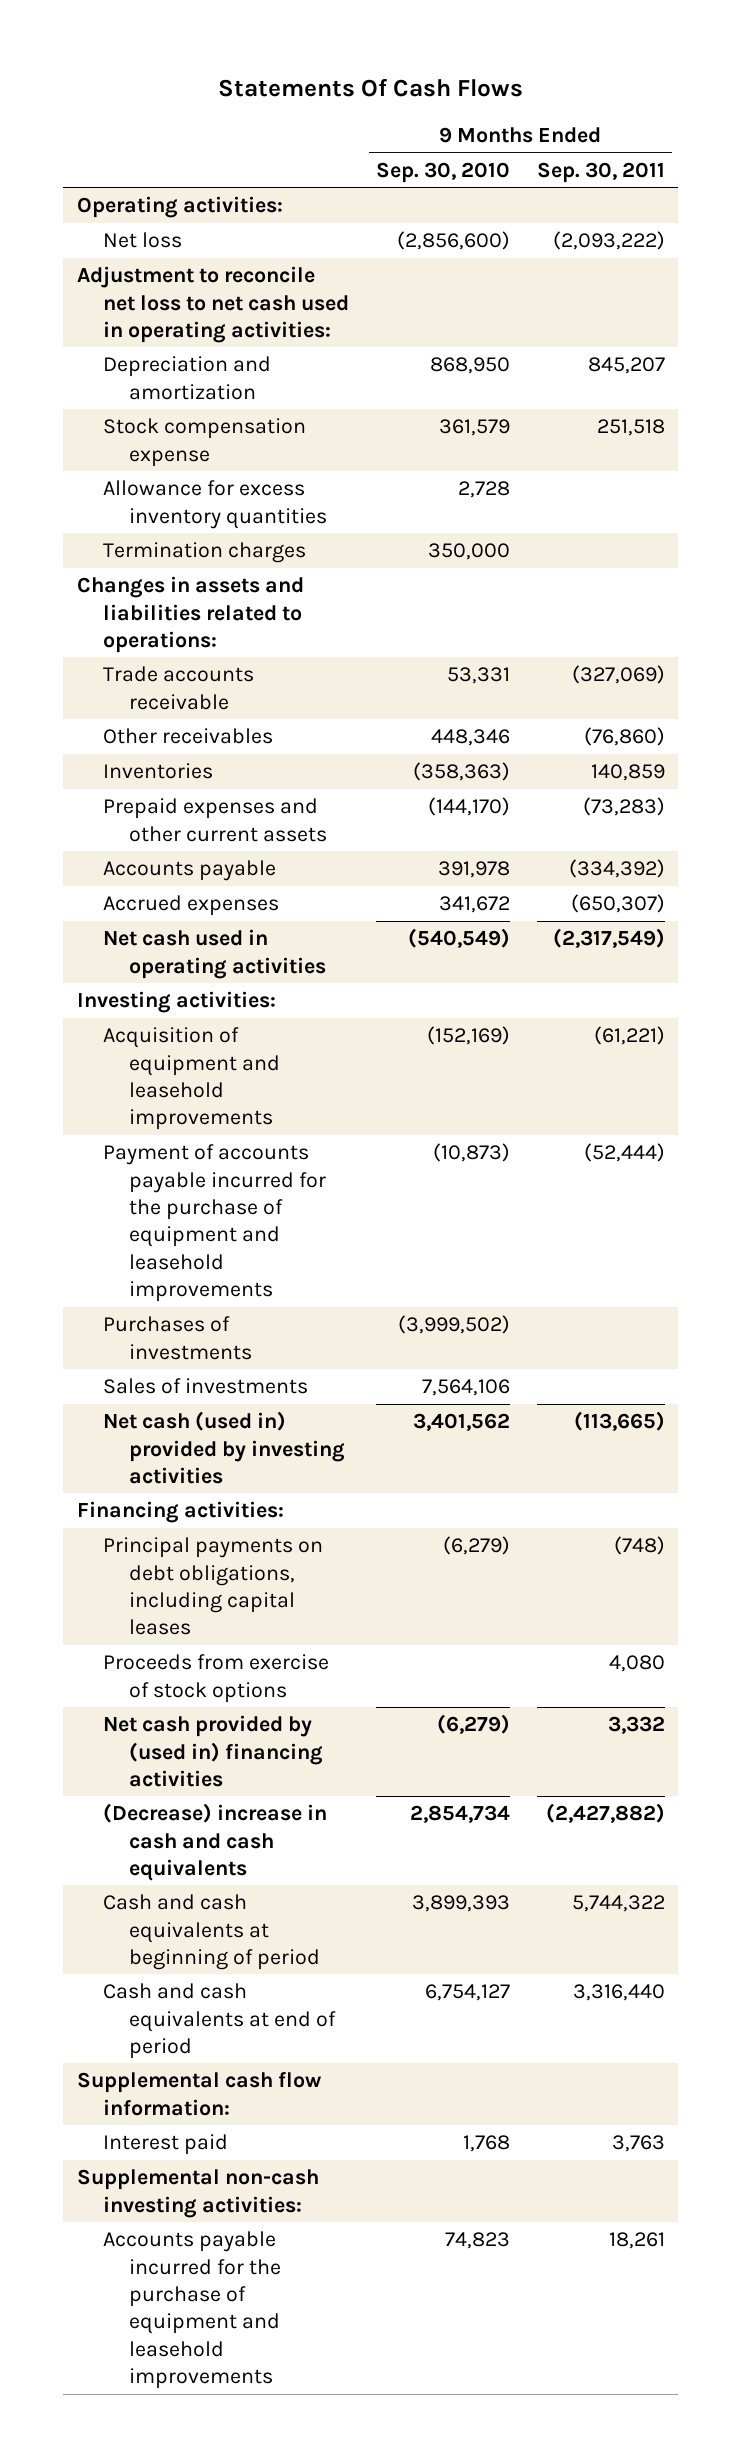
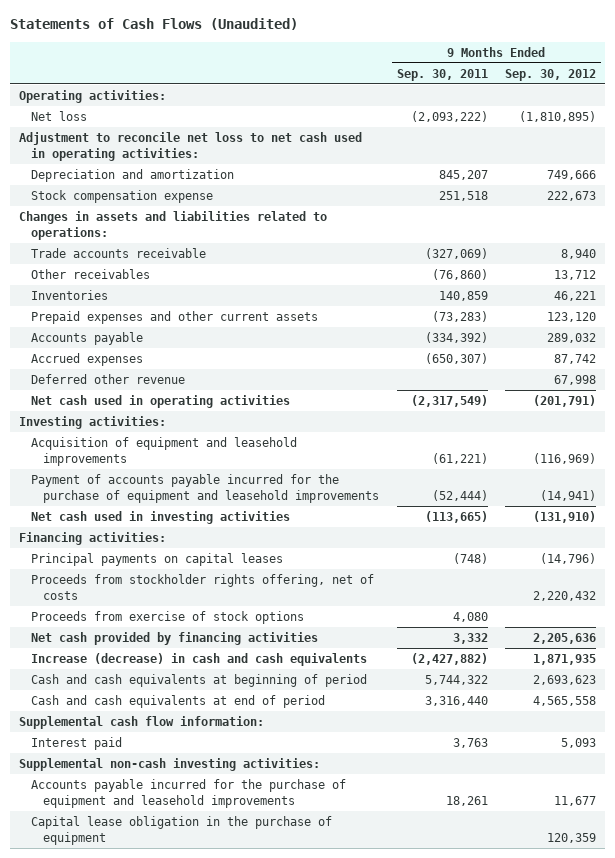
[217,79,523,98] Statements Of Cash Flows -> [10,18,299,31] Statements of Cash Flows (Unaudited)
[375,161,510,183] Sep. 30, 2010 -> none
none -> [505,68,597,81] Sep. 30, 2012
[102,480,327,529] Allowance for excess inventory quantities -> none
[102,542,306,564] Termination charges -> none
none -> [31,373,186,384] Deferred other revenue
[102,1316,252,1360] Purchases of investments -> none
[102,1378,308,1395] Sales of investments -> none
[102,1411,345,1484] Net cash (used in) provided by investing activities -> [31,510,291,524] Net cash used in investing activities
[102,1537,323,1636] Principal payments on debt obligations, including capital leases -> [31,552,284,566] Principal payments on capital leases
none -> [31,573,375,600] Proceeds from stockholder rights offering, net of costs
[102,1715,323,1787] Net cash provided by (used in) financing activities -> [31,631,319,645] Net cash provided by financing activities
[102,1803,327,1881] (Decrease) increase in cash and cash equivalents -> [31,652,368,666] Increase (decrease) in cash and cash equivalents
none -> [31,815,333,845] Capital lease obligation in the purchase of equipment

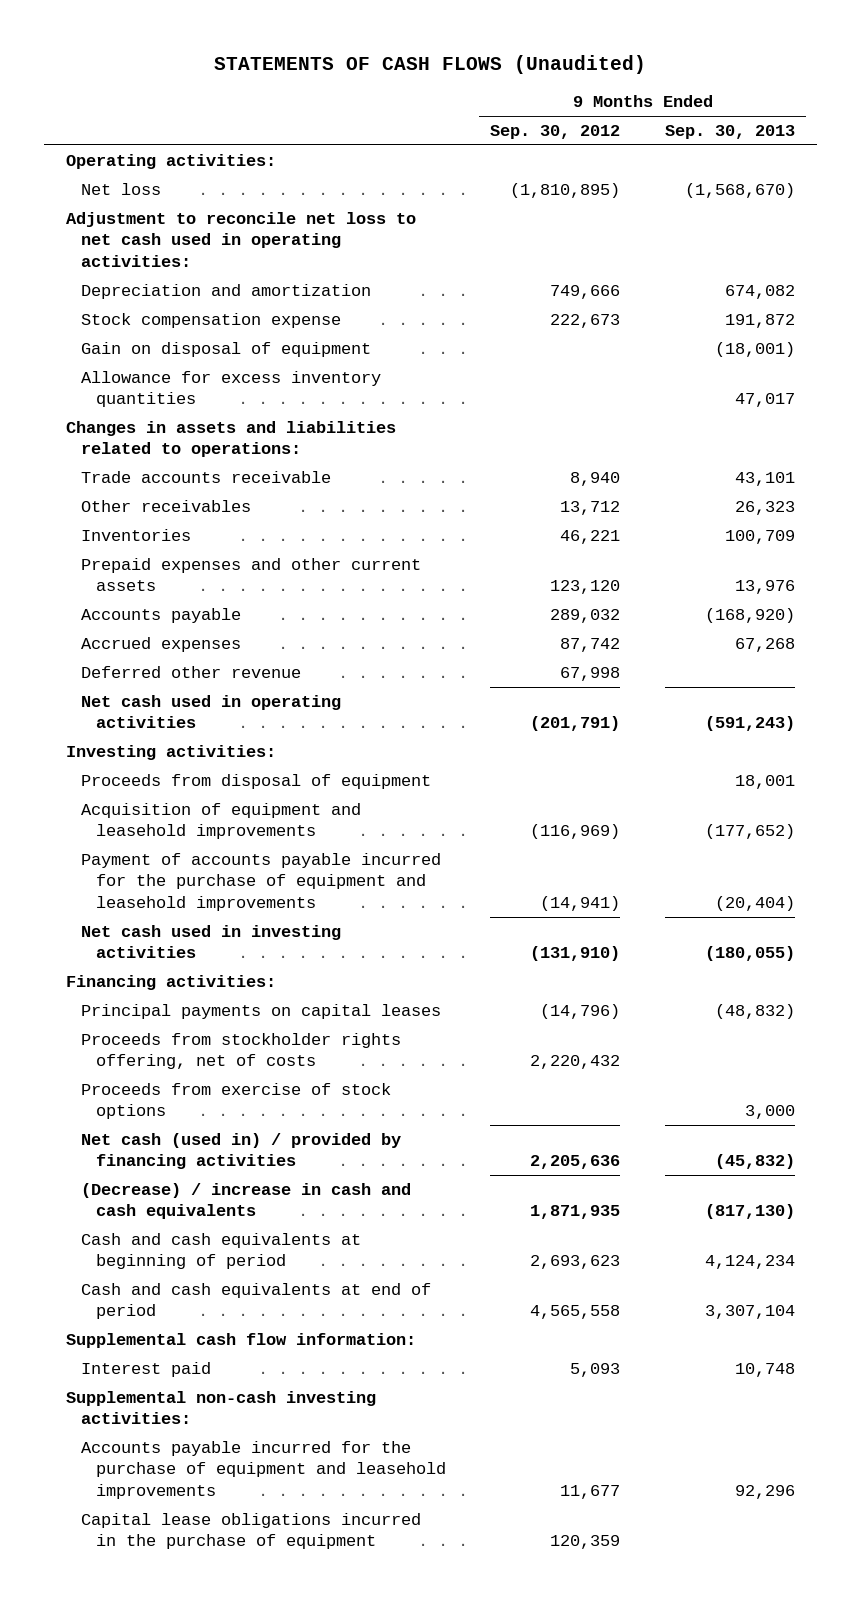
[10,18,299,31] Statements of Cash Flows (Unaudited) -> [214,55,647,75] STATEMENTS OF CASH FLOWS (Unaudited)
[396,68,488,81] Sep. 30, 2011 -> none
none -> [664,124,795,139] Sep. 30, 2013
none -> [81,341,372,357] Gain on disposal of equipment
none -> [81,370,382,408] Allowance for excess inventory quantities
none -> [81,773,432,789] Proceeds from disposal of equipment
[31,631,319,645] Net cash provided by financing activities -> [81,1132,402,1170] Net cash (used in) / provided by financing activities
[31,652,368,666] Increase (decrease) in cash and cash equivalents -> [81,1182,412,1220] (Decrease) / increase in cash and cash equivalents
[31,815,333,845] Capital lease obligation in the purchase of equipment -> [81,1512,422,1550] Capital lease obligations incurred in the purchase of equipment

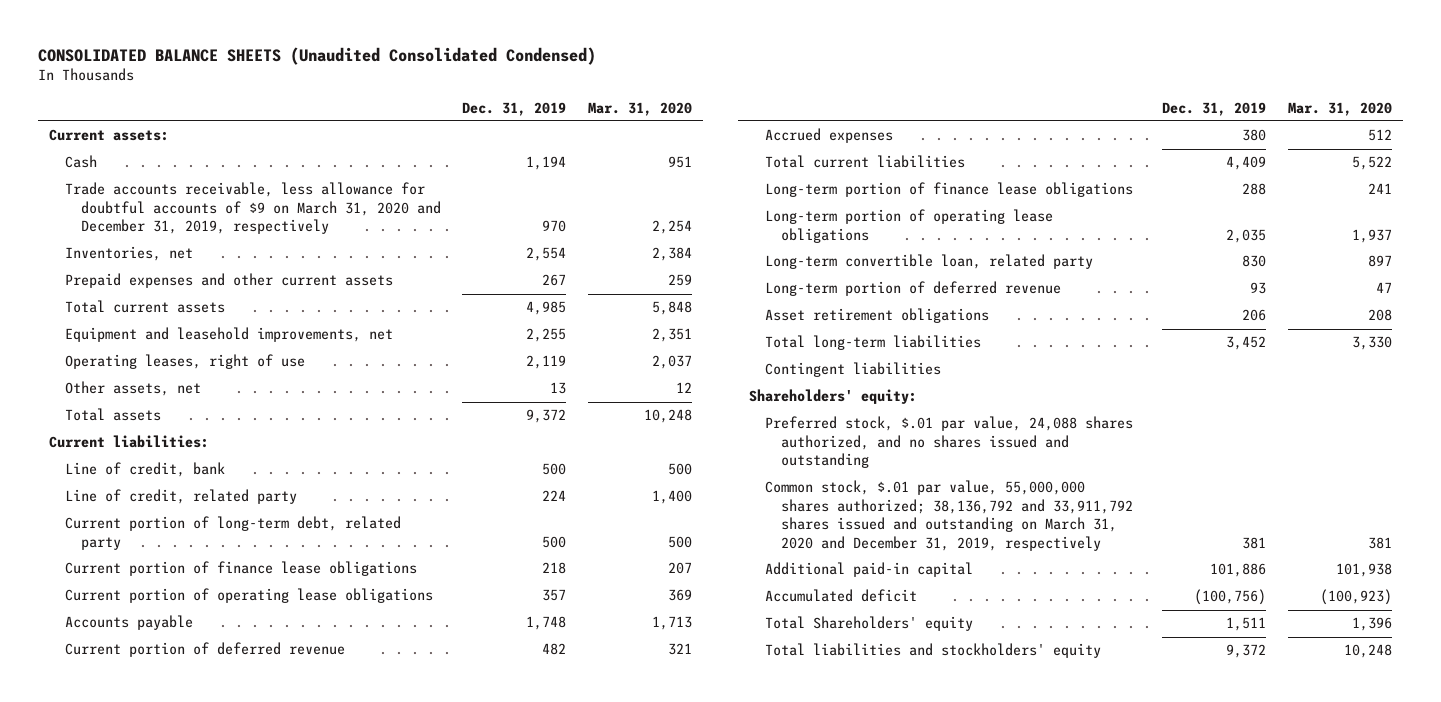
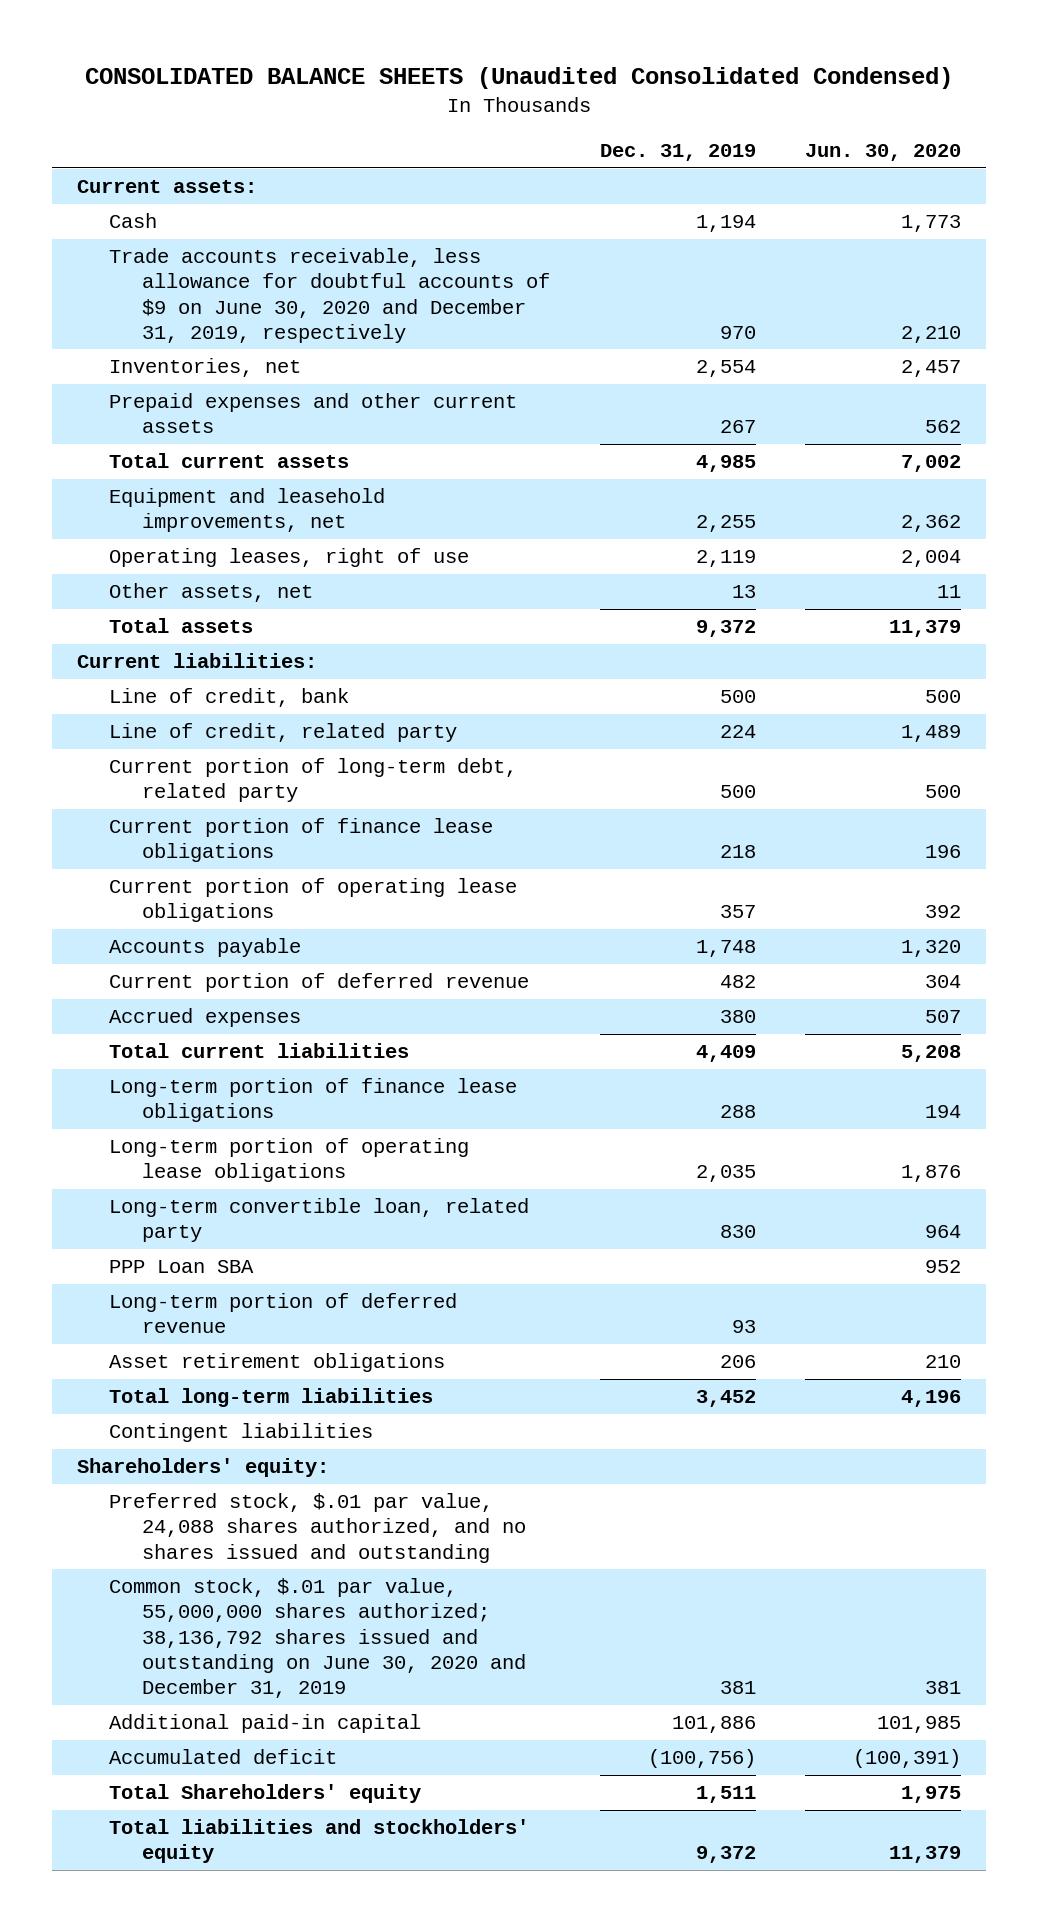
[587,101,692,116] Mar. 31, 2020 -> none
none -> [805,143,962,161] Jun. 30, 2020
[64,182,441,235] Trade accounts receivable, less allowance for doubtful accounts of $9 on March 31, 2020 and December 31, 2019, respectively -> [109,248,551,343] Trade accounts receivable, less allowance for doubtful accounts of $9 on June 30, 2020 and December 31, 2019, respectively
none -> [109,1260,255,1274] PPP Loan SBA
[764,480,1133,552] Common stock, $.01 par value, 55,000,000 shares authorized; 38,136,792 and 33,911,792 shares issued and outstanding on March 31, 2020 and December 31, 2019, respectively -> [109,1578,527,1698] Common stock, $.01 par value, 55,000,000 shares authorized; 38,136,792 shares issued and outstanding on June 30, 2020 and December 31, 2019

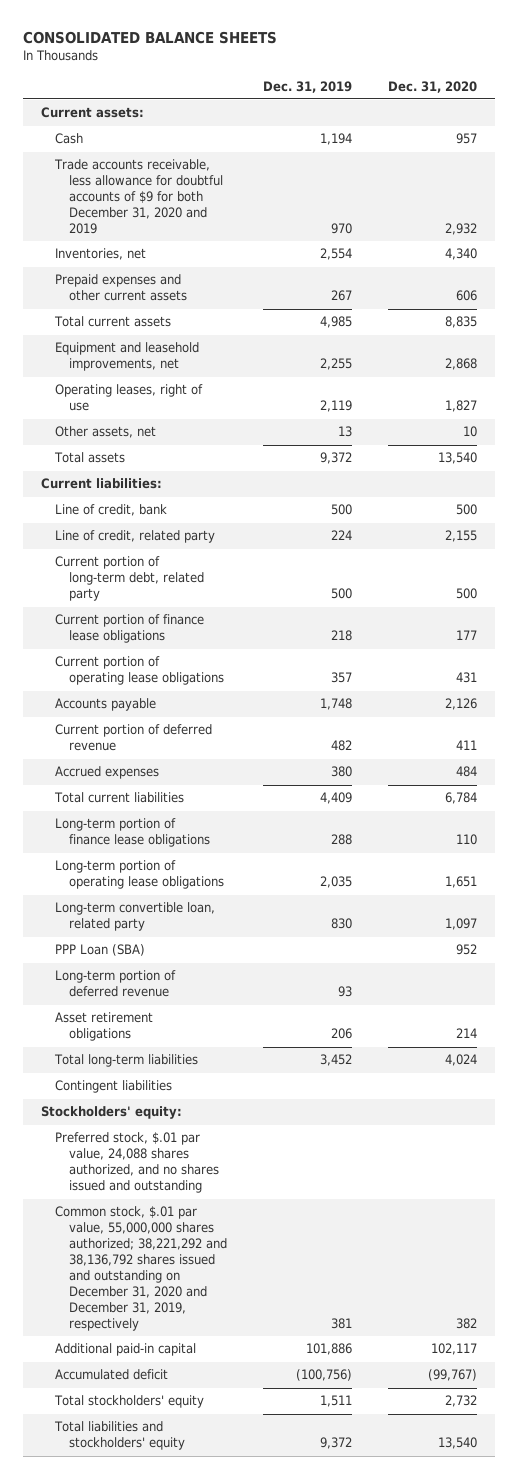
[85,66,954,89] CONSOLIDATED BALANCE SHEETS (Unaudited Consolidated Condensed) -> [22,30,277,44] CONSOLIDATED BALANCE SHEETS
[805,143,962,161] Jun. 30, 2020 -> none
none -> [387,80,477,93] Dec. 31, 2020
[109,248,551,343] Trade accounts receivable, less allowance for doubtful accounts of $9 on June 30, 2020 and December 31, 2019, respectively -> [53,159,223,235] Trade accounts receivable, less allowance for doubtful accounts of $9 for both December 31, 2020 and 2019
[109,1260,255,1274] PPP Loan SBA -> [54,944,145,957] PPP Loan (SBA)
[76,1458,329,1478] Shareholders' equity: -> [40,1106,182,1120] Stockholders' equity:
[109,1578,527,1698] Common stock, $.01 par value, 55,000,000 shares authorized; 38,136,792 shares issued and outstanding on June 30, 2020 and December 31, 2019 -> [54,1206,227,1332] Common stock, $.01 par value, 55,000,000 shares authorized; 38,221,292 and 38,136,792 shares issued and outstanding on December 31, 2020 and December 31, 2019, respectively
[109,1784,422,1804] Total Shareholders' equity -> [53,1395,204,1409] Total stockholders' equity

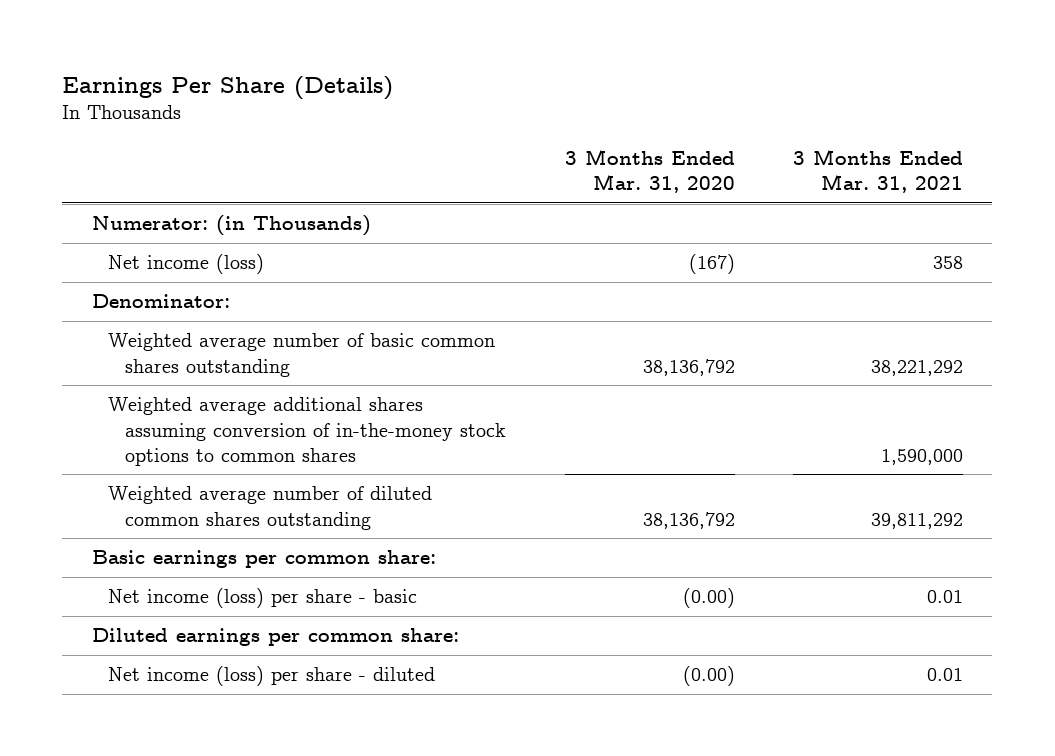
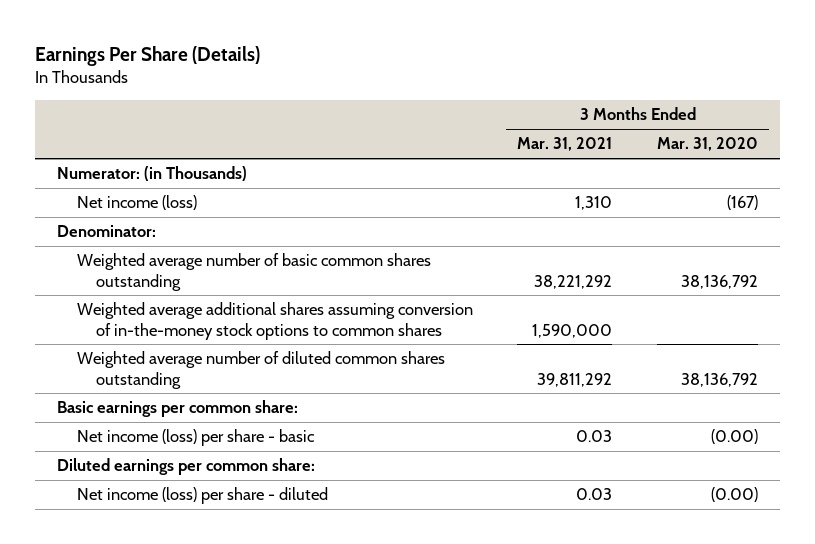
[933,256,964,270] 358 -> [575,196,613,211] 1,310
[927,590,964,604] 0.01 -> [576,430,613,443] 0.03
[927,668,964,682] 0.01 -> [576,488,613,501] 0.03

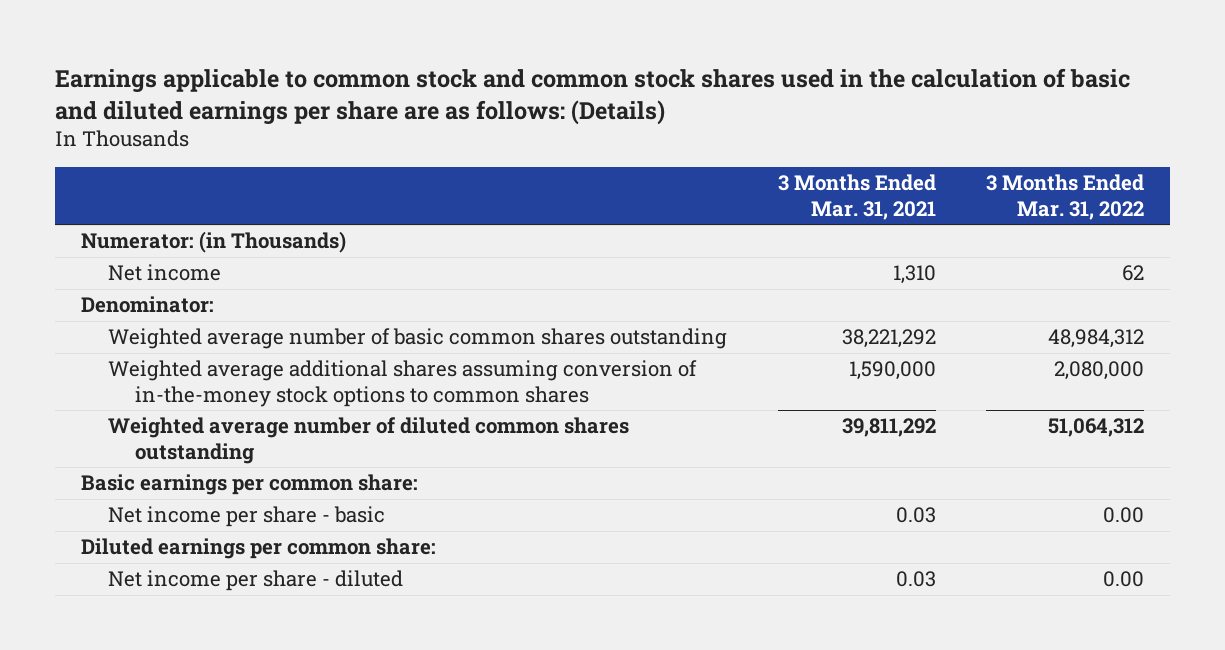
[35,45,261,66] Earnings Per Share (Details) -> [55,67,1131,125] Earnings applicable to common stock and common stock shares used in the calculation of basic and diluted earnings per share are as follows: (Details)
[656,137,758,152] Mar. 31, 2020 -> none
none -> [986,173,1145,220] 3 Months Ended Mar. 31, 2022
[76,195,197,211] Net income (loss) -> [107,264,221,282] Net income
[76,429,315,447] Net income (loss) per share - basic -> [107,506,385,528] Net income per share - basic
[76,487,328,505] Net income (loss) per share - diluted -> [107,570,403,592] Net income per share - diluted

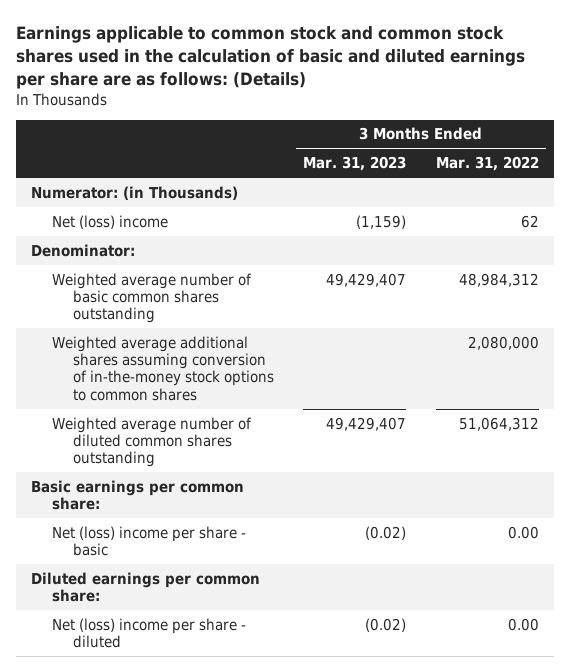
[777,173,936,220] 3 Months Ended Mar. 31, 2021 -> none
none -> [303,156,407,172] Mar. 31, 2023
[107,264,221,282] Net income -> [51,214,168,229] Net (loss) income
[107,506,385,528] Net income per share - basic -> [51,525,246,557] Net (loss) income per share - basic
[107,570,403,592] Net income per share - diluted -> [51,617,246,649] Net (loss) income per share - diluted

